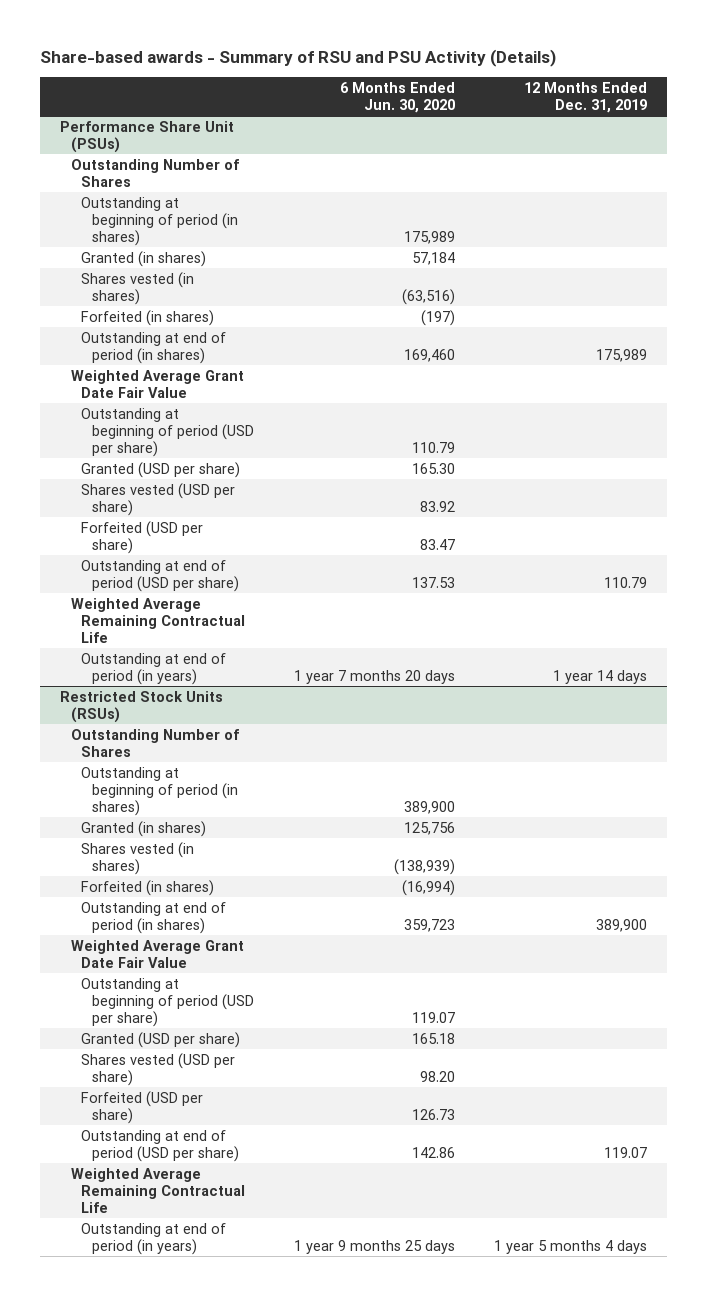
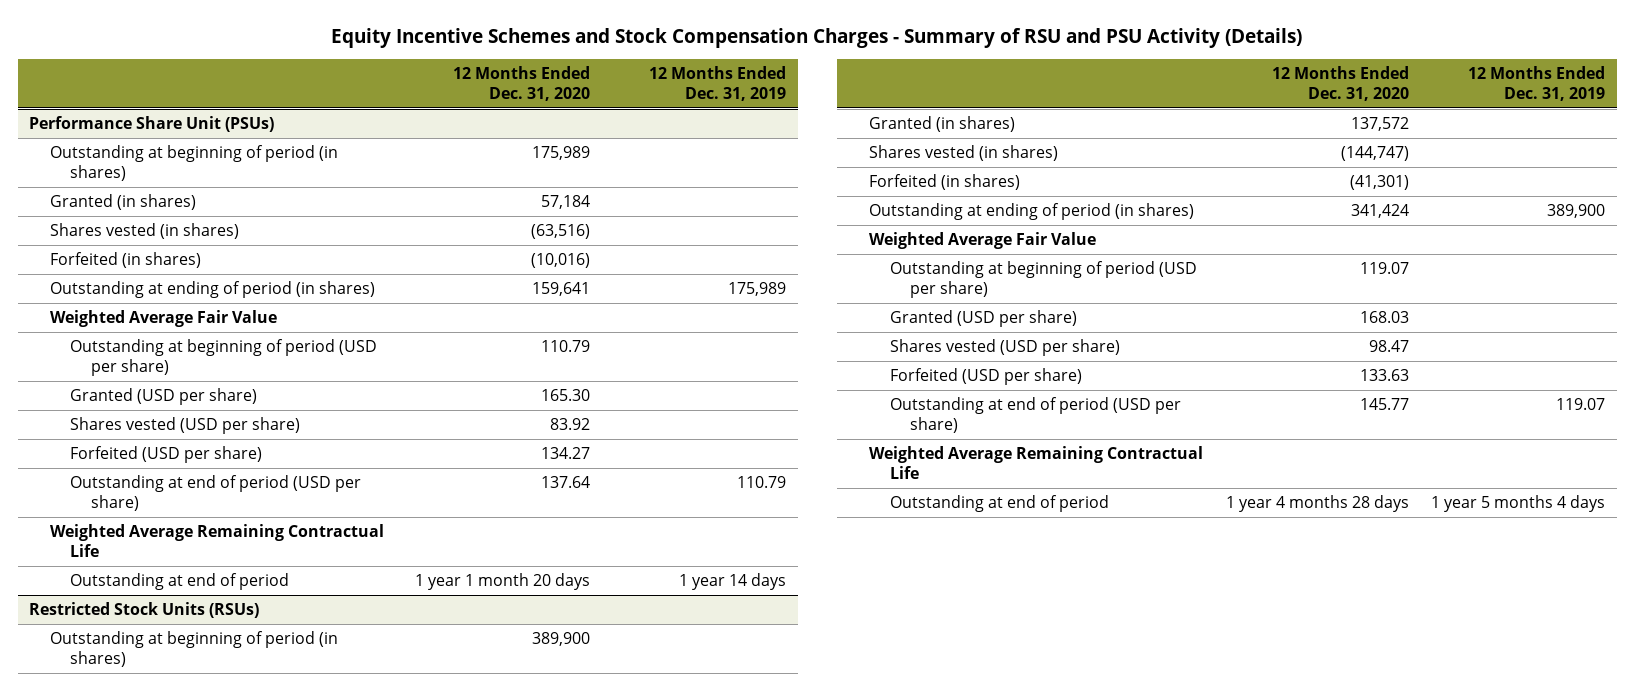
[40,48,557,67] Share-based awards - Summary of RSU and PSU Activity (Details) -> [331,27,1303,48] Equity Incentive Schemes and Stock Compensation Charges - Summary of RSU and PSU Activity (Details)
[339,82,455,114] 6 Months Ended Jun. 30, 2020 -> none
none -> [452,66,590,102] 12 Months Ended Dec. 31, 2020
[70,158,239,187] Outstanding Number of Shares -> none
[81,331,227,364] Outstanding at end of period (in shares) -> [49,281,375,299] Outstanding at ending of period (in shares)
[70,369,244,398] Weighted Average Grant Date Fair Value -> [49,310,277,328] Weighted Average Fair Value
[81,652,227,685] Outstanding at end of period (in years) -> [70,573,290,591] Outstanding at end of period
[70,728,239,757] Outstanding Number of Shares -> none
[81,901,227,934] Outstanding at end of period (in shares) -> [869,203,1195,221] Outstanding at ending of period (in shares)
[70,939,244,968] Weighted Average Grant Date Fair Value -> [869,232,1097,250] Weighted Average Fair Value
[81,1222,227,1255] Outstanding at end of period (in years) -> [889,495,1109,513] Outstanding at end of period

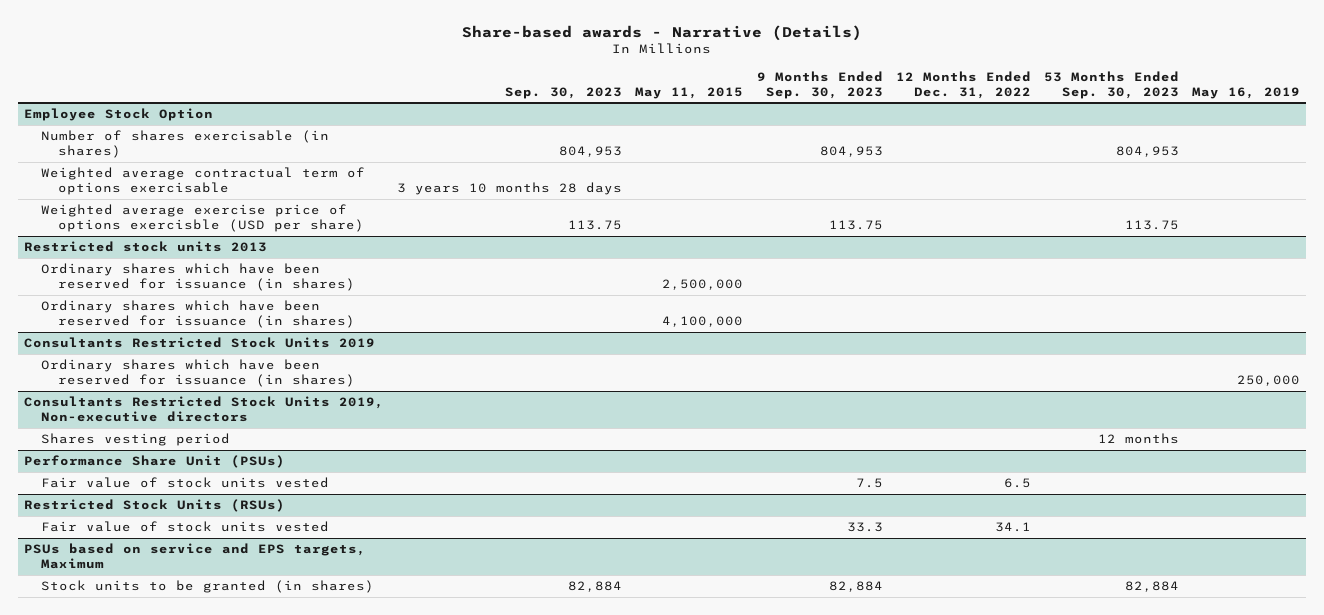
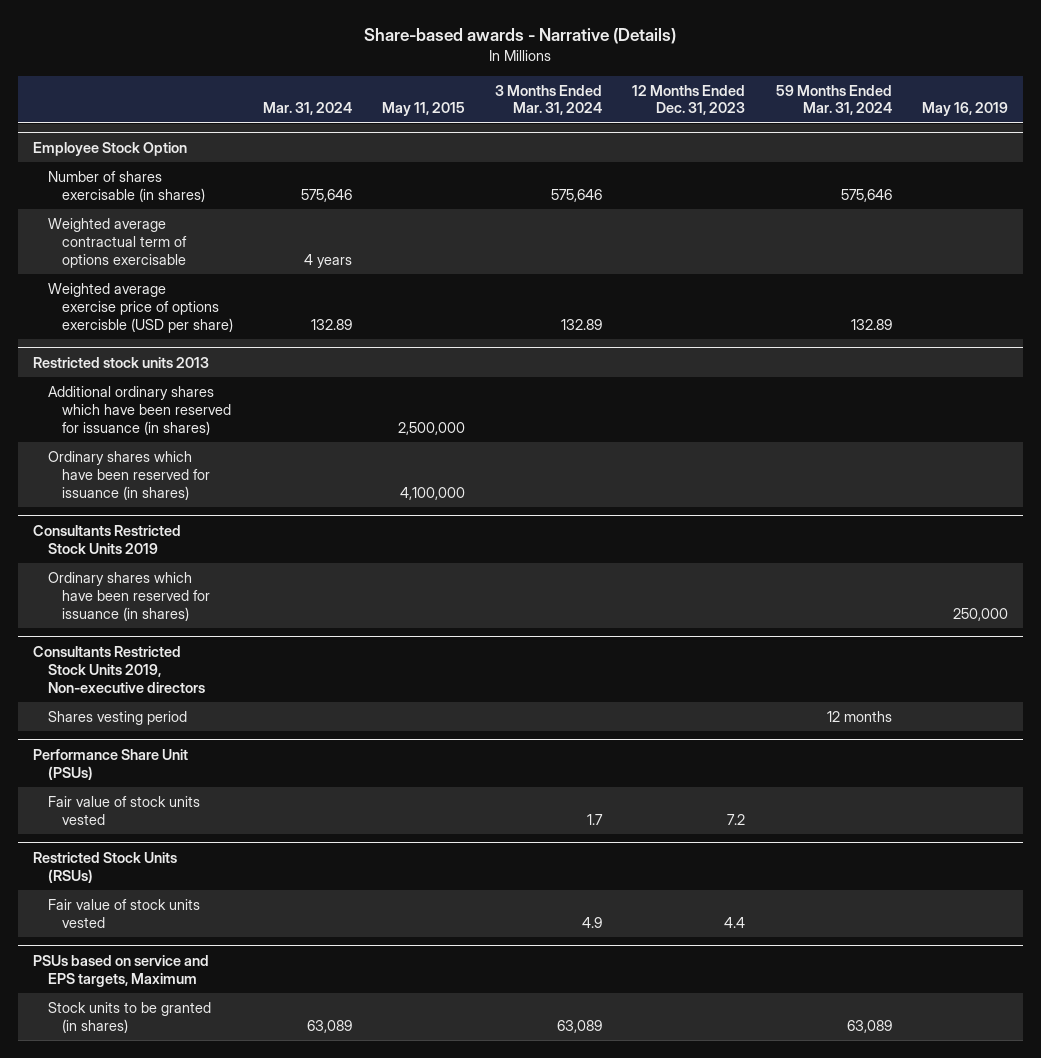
[505,86,623,99] Sep. 30, 2023 -> none
[756,70,883,99] 9 Months Ended Sep. 30, 2023 -> none
[895,70,1031,99] 12 Months Ended Dec. 31, 2022 -> none
[1043,70,1179,99] 53 Months Ended Sep. 30, 2023 -> none
none -> [263,102,353,116] Mar. 31, 2024
none -> [495,84,603,116] 3 Months Ended Mar. 31, 2024
none -> [632,84,746,116] 12 Months Ended Dec. 31, 2023
none -> [775,84,892,116] 59 Months Ended Mar. 31, 2024
[41,263,356,292] Ordinary shares which have been reserved for issuance (in shares) -> [47,385,231,435] Additional ordinary shares which have been reserved for issuance (in shares)

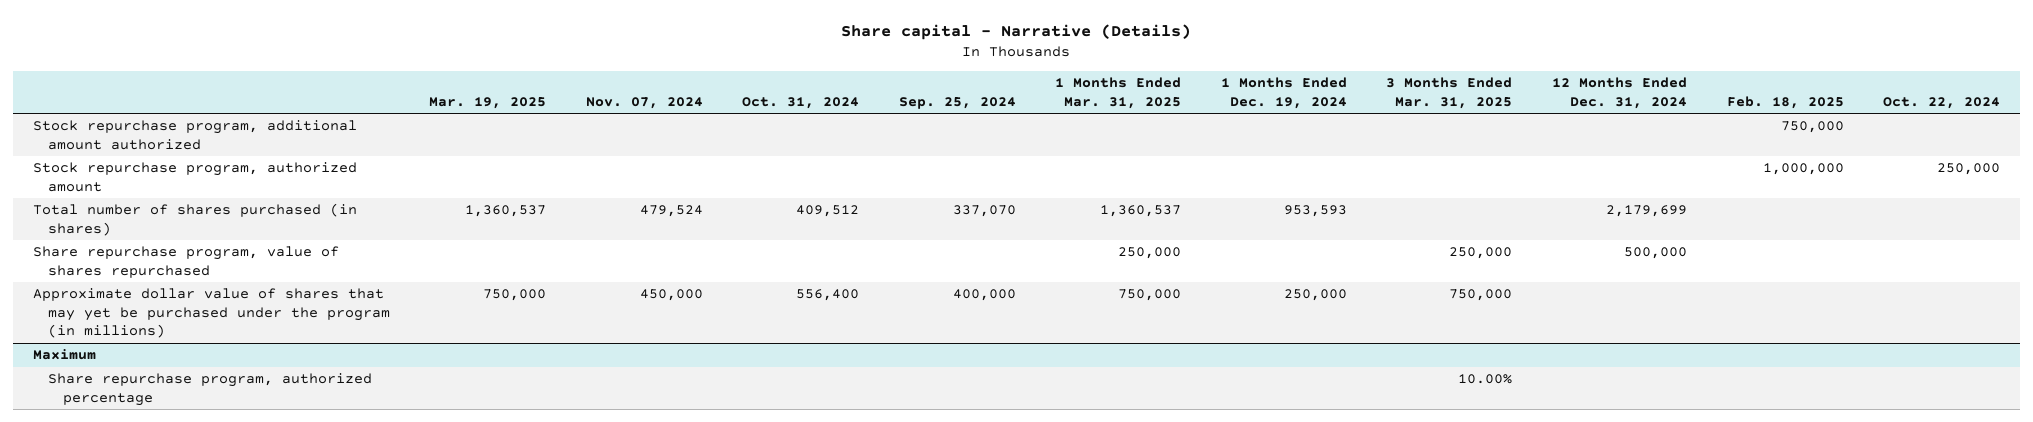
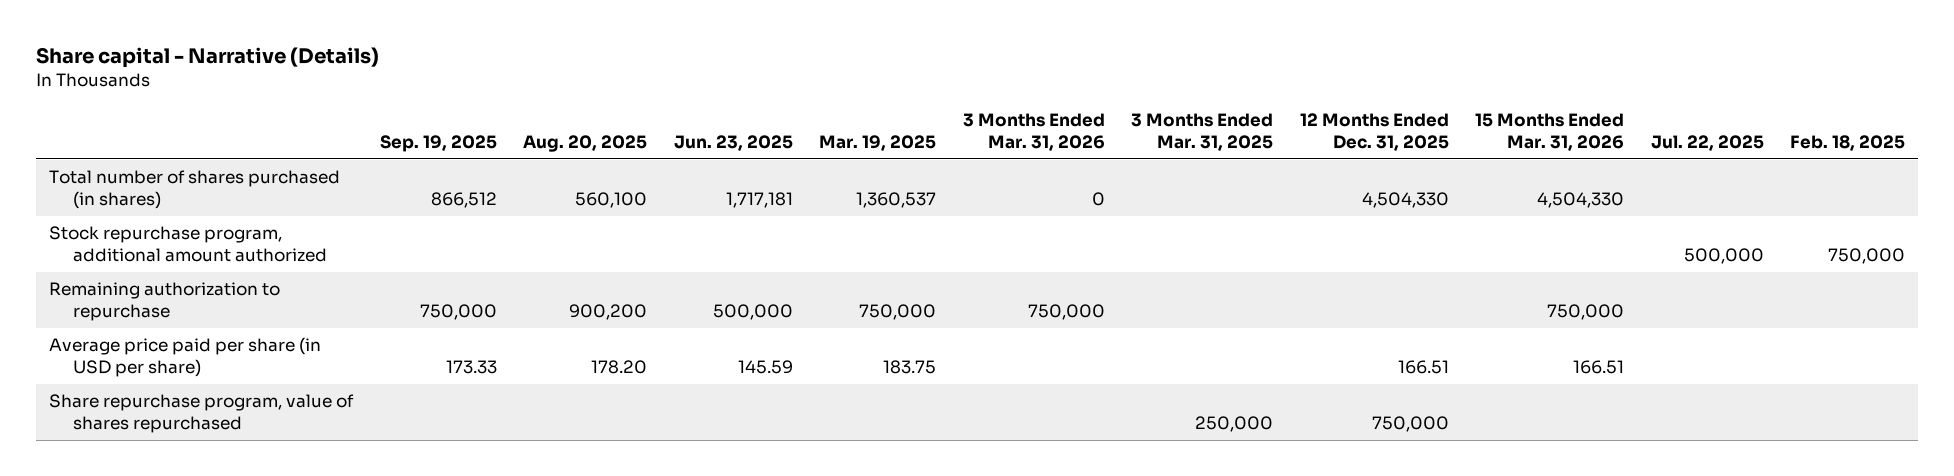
[585,96,703,109] Nov. 07, 2024 -> none
[742,96,860,109] Oct. 31, 2024 -> none
[898,96,1016,109] Sep. 25, 2024 -> none
[1055,77,1182,109] 1 Months Ended Mar. 31, 2025 -> none
[1220,77,1347,109] 1 Months Ended Dec. 19, 2024 -> none
[1551,77,1687,109] 12 Months Ended Dec. 31, 2024 -> none
[1883,96,2001,109] Oct. 22, 2024 -> none
none -> [379,135,497,153] Sep. 19, 2025
none -> [523,135,648,153] Aug. 20, 2025
none -> [673,135,793,152] Jun. 23, 2025
none -> [962,113,1105,152] 3 Months Ended Mar. 31, 2026
none -> [1299,113,1449,152] 12 Months Ended Dec. 31, 2025
none -> [1475,113,1625,152] 15 Months Ended Mar. 31, 2026
none -> [1650,135,1764,152] Jul. 22, 2025
[32,162,357,192] Stock repurchase program, authorized amount -> none
[32,120,357,150] Stock repurchase program, additional amount authorized -> [49,225,328,263] Stock repurchase program, additional amount authorized
none -> [49,281,281,322] Remaining authorization to repurchase
none -> [49,336,322,378] Average price paid per share (in USD per share)
[32,288,390,338] Approximate dollar value of shares that may yet be purchased under the program (in millions) -> none
[32,349,96,361] Maximum -> none
[47,373,372,406] Share repurchase program, authorized percentage -> none

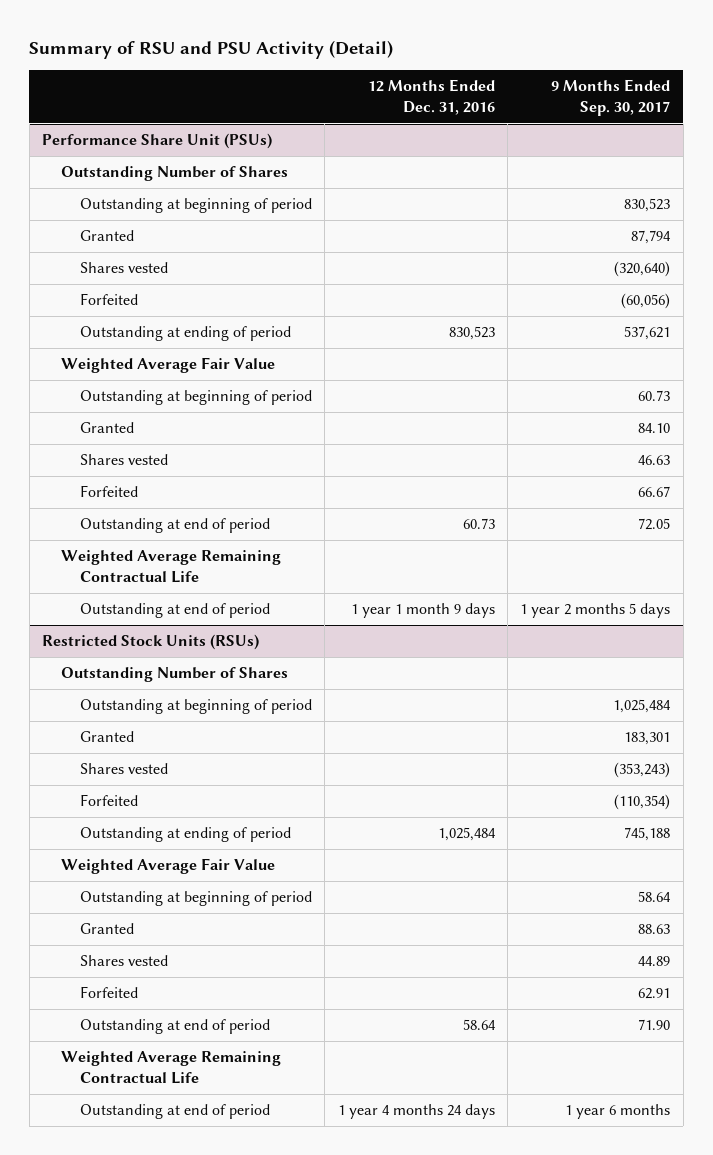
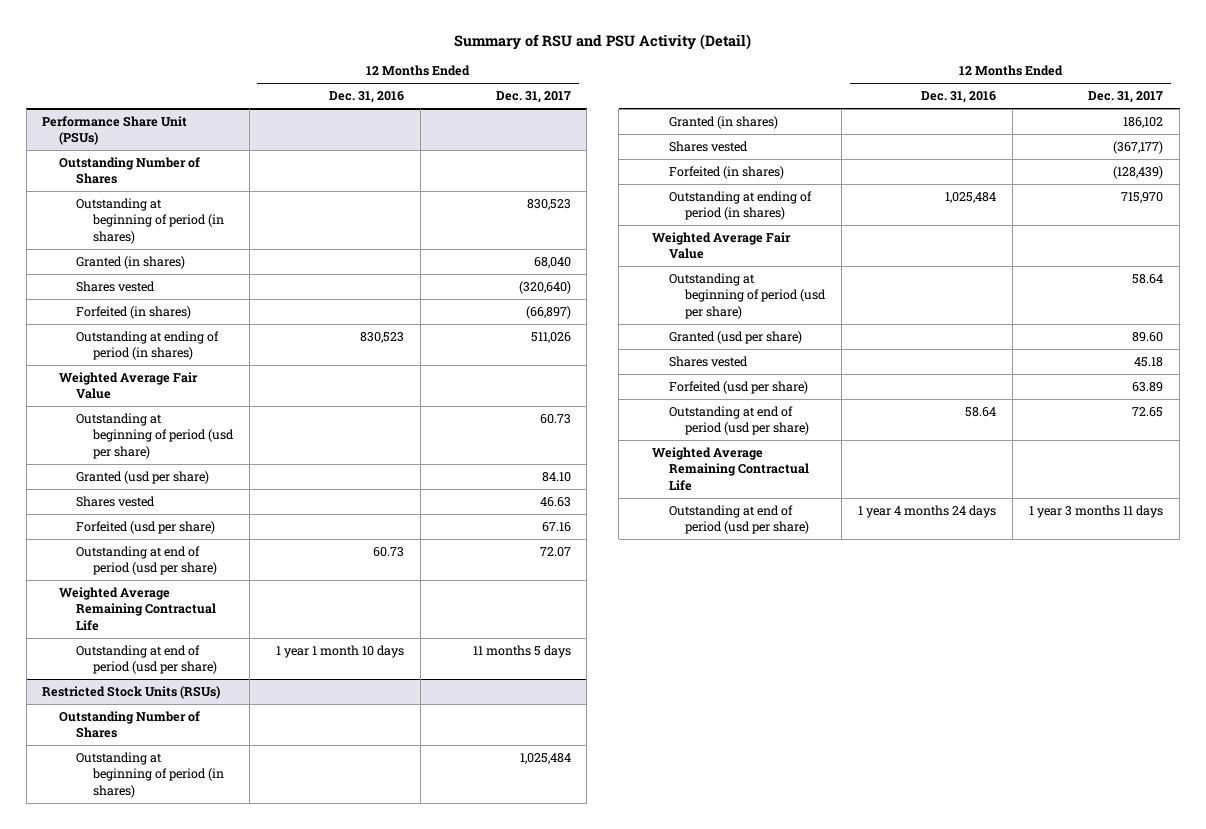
[551,79,671,116] 9 Months Ended Sep. 30, 2017 -> none
none -> [495,91,571,104] Dec. 31, 2017
[79,198,312,214] Outstanding at beginning of period -> [76,198,224,244] Outstanding at beginning of period (in shares)
[79,230,134,242] Granted -> [76,256,186,270] Granted (in shares)
[79,293,138,306] Forfeited -> [76,306,192,320] Forfeited (in shares)
[79,326,291,342] Outstanding at ending of period -> [76,331,220,361] Outstanding at ending of period (in shares)
[79,390,312,406] Outstanding at beginning of period -> [76,413,234,459] Outstanding at beginning of period (usd per share)
[79,422,134,434] Granted -> [76,471,210,485] Granted (usd per share)
[79,485,138,498] Forfeited -> [76,521,216,535] Forfeited (usd per share)
[79,518,270,534] Outstanding at end of period -> [76,546,217,576] Outstanding at end of period (usd per share)
[79,603,270,619] Outstanding at end of period -> [76,645,217,675] Outstanding at end of period (usd per share)
[350,603,495,619] 1 year 1 month 9 days -> [275,645,404,659] 1 year 1 month 10 days
[79,699,312,715] Outstanding at beginning of period -> [76,752,224,798] Outstanding at beginning of period (in shares)
[79,731,134,743] Granted -> [668,116,778,130] Granted (in shares)
[79,794,138,807] Forfeited -> [668,166,784,180] Forfeited (in shares)
[79,827,291,843] Outstanding at ending of period -> [668,191,812,221] Outstanding at ending of period (in shares)
[79,891,312,907] Outstanding at beginning of period -> [668,273,827,319] Outstanding at beginning of period (usd per share)
[79,923,134,935] Granted -> [668,331,802,345] Granted (usd per share)
[79,986,138,999] Forfeited -> [668,381,808,395] Forfeited (usd per share)
[79,1019,270,1035] Outstanding at end of period -> [668,406,810,436] Outstanding at end of period (usd per share)
[79,1104,270,1120] Outstanding at end of period -> [668,505,810,535] Outstanding at end of period (usd per share)

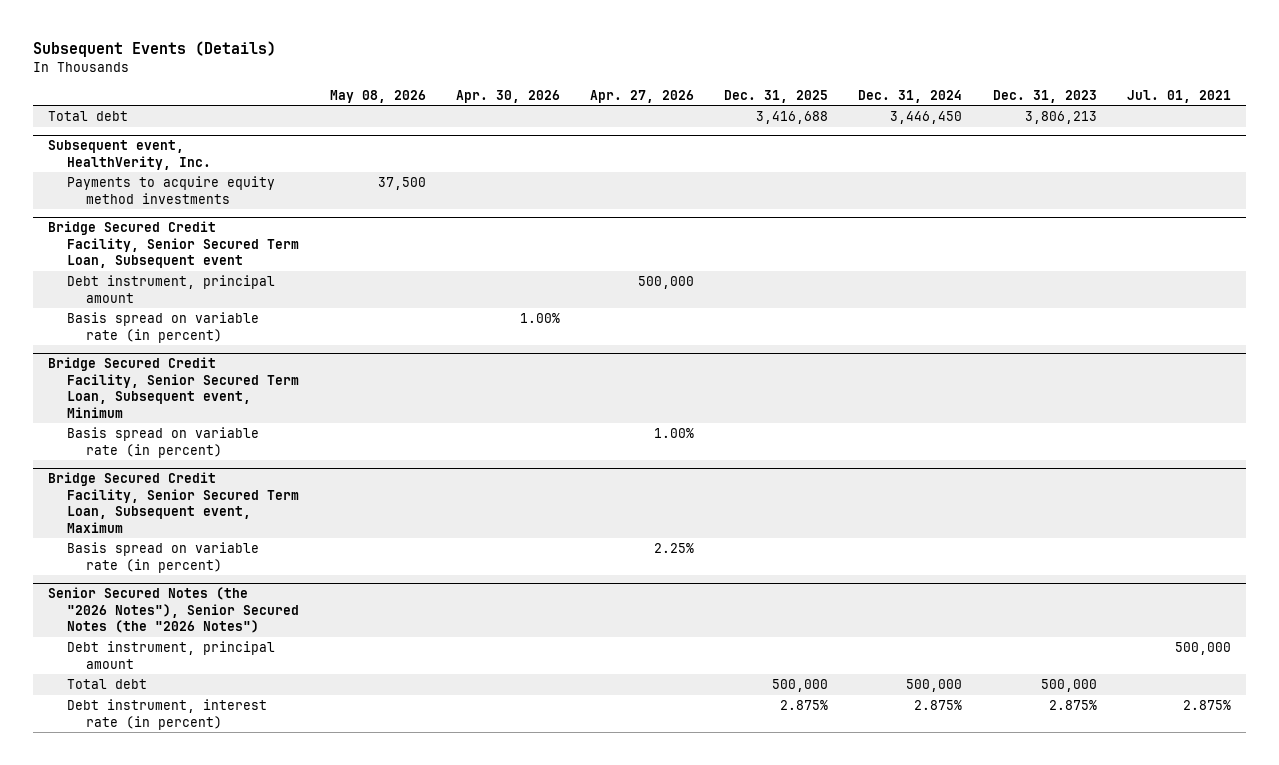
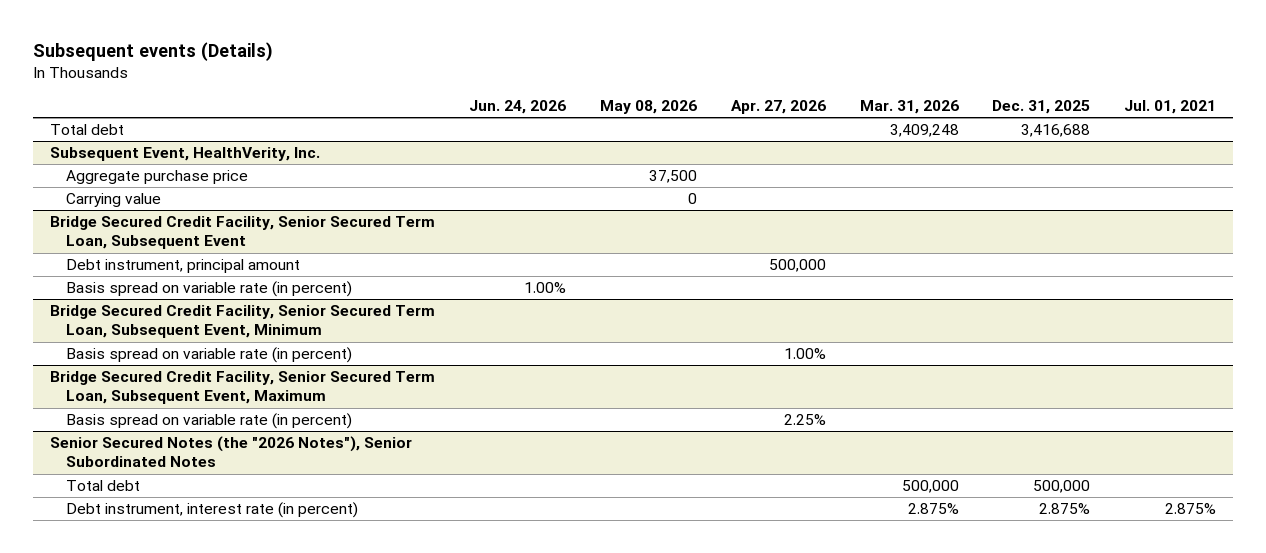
[33,40,277,57] Subsequent Events (Details) -> [33,42,274,62] Subsequent events (Details)
[455,89,560,103] Apr. 30, 2026 -> none
[858,89,963,103] Dec. 31, 2024 -> none
[992,89,1097,103] Dec. 31, 2023 -> none
none -> [469,99,567,114] Jun. 24, 2026
none -> [859,99,959,114] Mar. 31, 2026
[48,140,212,170] Subsequent event, HealthVerity, Inc. -> [50,147,321,162] Subsequent Event, HealthVerity, Inc.
[67,176,276,204] Payments to acquire equity method investments -> [66,170,249,185] Aggregate purchase price
none -> [66,193,162,208] Carrying value
[48,221,300,269] Bridge Secured Credit Facility, Senior Secured Term Loan, Subsequent event -> [50,216,436,250] Bridge Secured Credit Facility, Senior Secured Term Loan, Subsequent Event
[48,357,300,418] Bridge Secured Credit Facility, Senior Secured Term Loan, Subsequent event, Minimum -> [50,305,436,339] Bridge Secured Credit Facility, Senior Secured Term Loan, Subsequent Event, Minimum
[48,472,300,533] Bridge Secured Credit Facility, Senior Secured Term Loan, Subsequent event, Maximum -> [50,371,436,405] Bridge Secured Credit Facility, Senior Secured Term Loan, Subsequent Event, Maximum
[67,641,276,669] Debt instrument, principal amount -> none
[48,587,300,634] Senior Secured Notes (the "2026 Notes"), Senior Secured Notes (the "2026 Notes") -> [50,436,413,468] Senior Secured Notes (the "2026 Notes"), Senior Subordinated Notes

